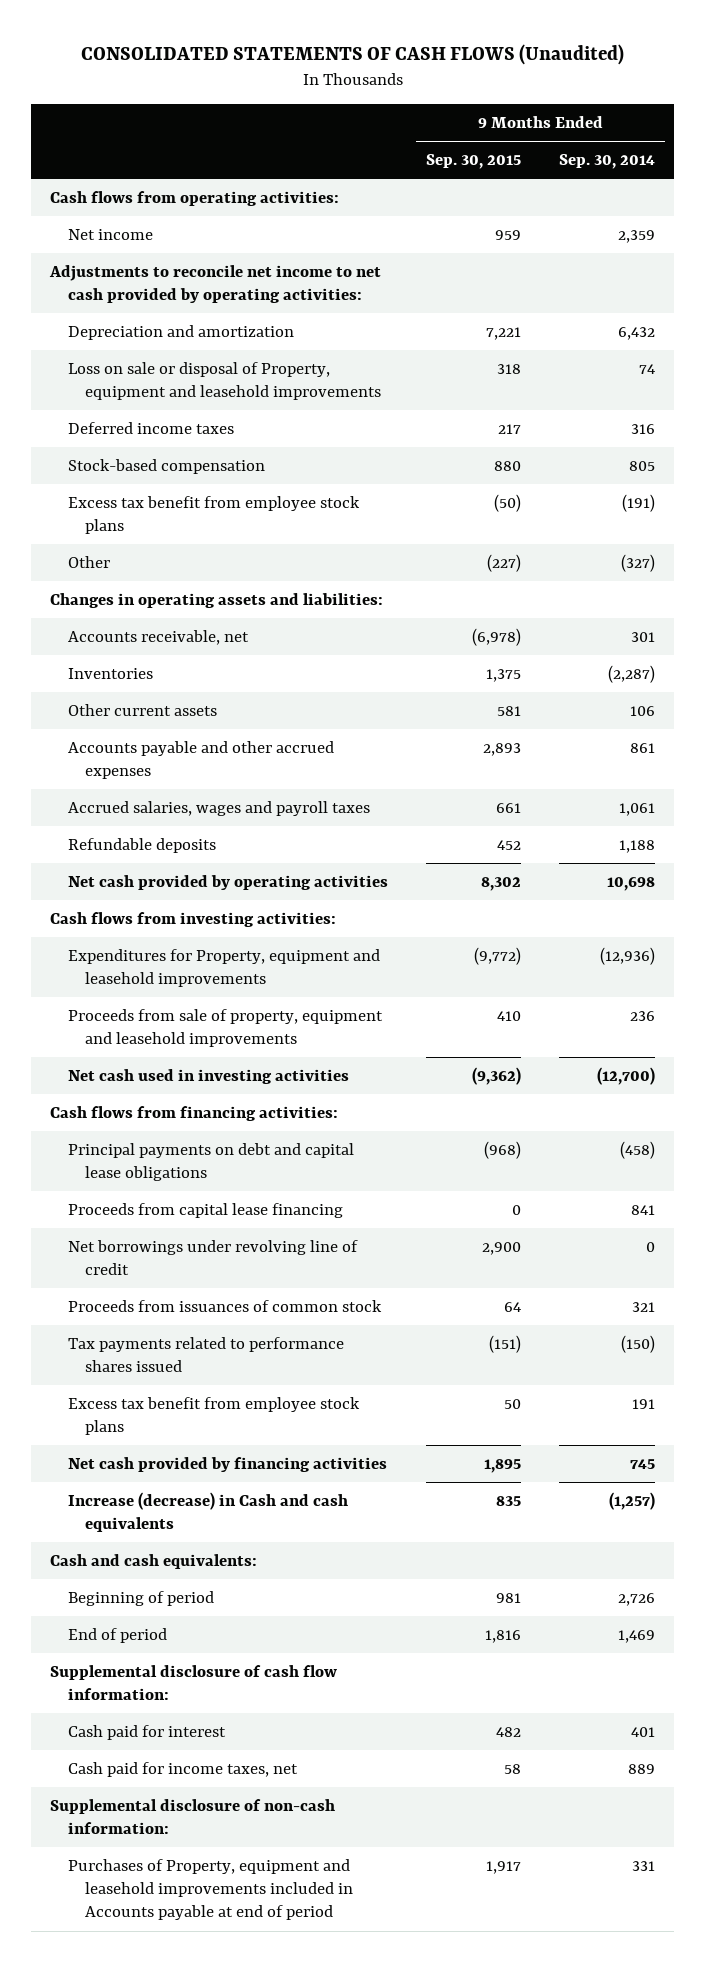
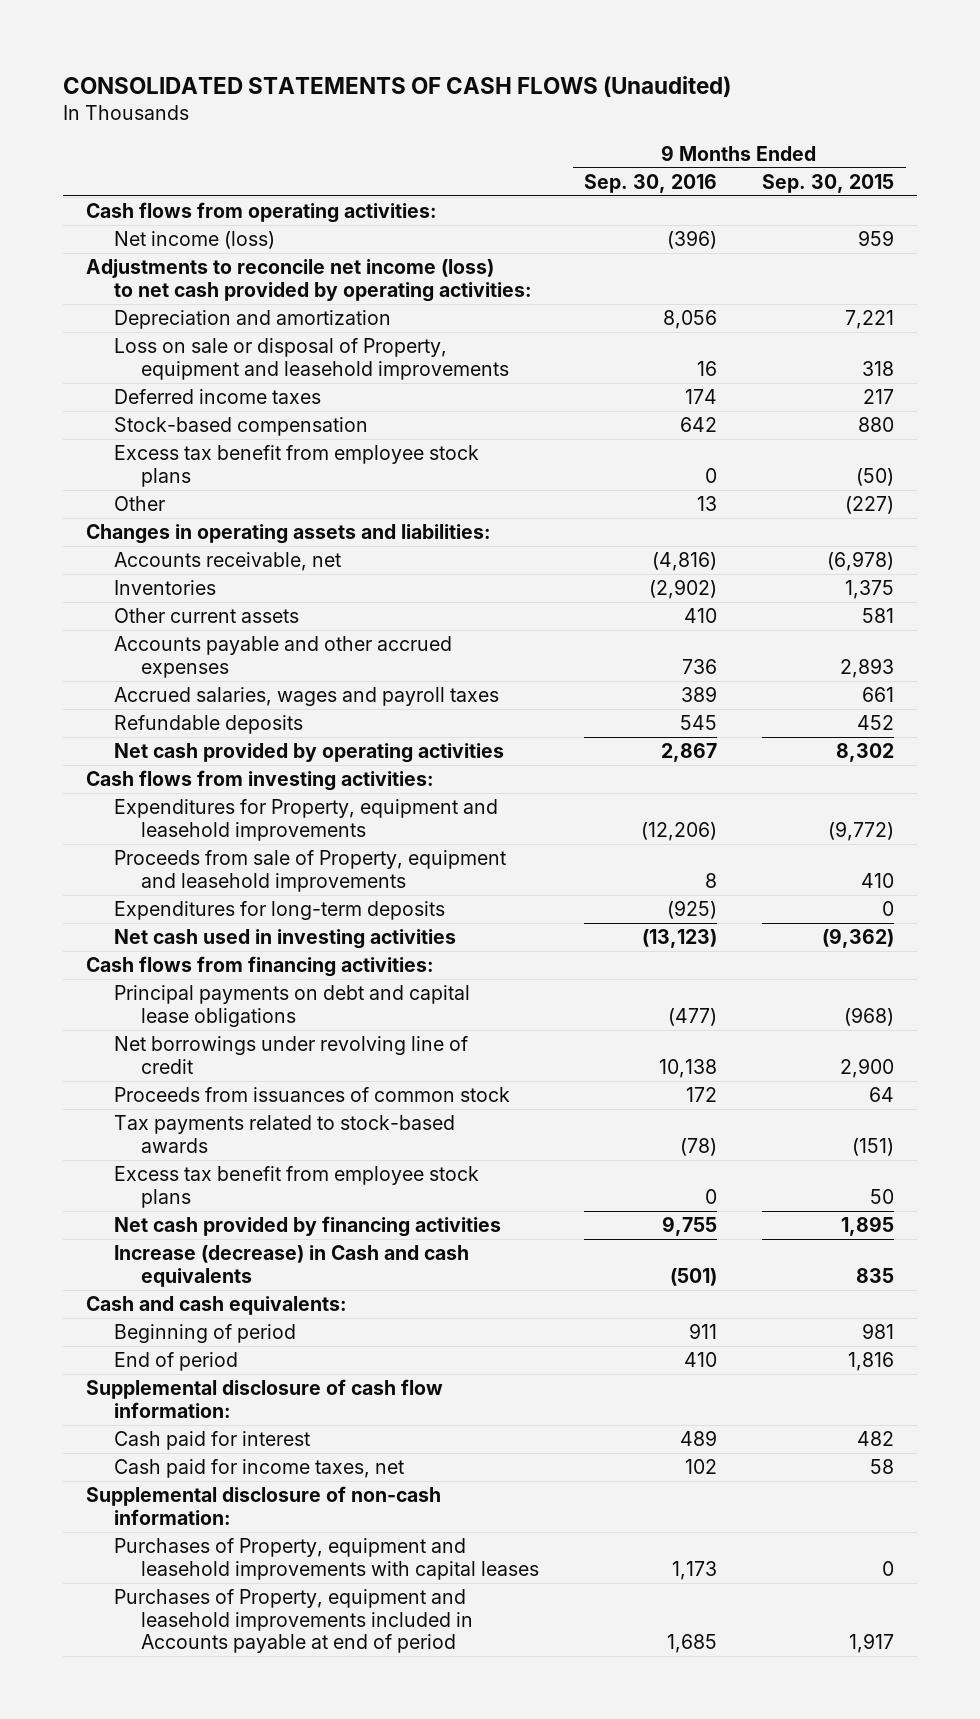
[559,153,656,169] Sep. 30, 2014 -> none
none -> [584,174,718,194] Sep. 30, 2016
[67,228,153,240] Net income -> [113,231,275,250] Net income (loss)
[49,264,382,304] Adjustments to reconcile net income to net cash provided by operating activities: -> [86,259,532,302] Adjustments to reconcile net income (loss) to net cash provided by operating activities:
[67,1008,383,1048] Proceeds from sale of property, equipment and leasehold improvements -> [113,850,506,892] Proceeds from sale of Property, equipment and leasehold improvements
none -> [113,901,445,921] Expenditures for long-term deposits
[67,1202,343,1218] Proceeds from capital lease financing -> none
[67,1336,344,1373] Tax payments related to performance shares issued -> [113,1115,455,1153] Tax payments related to stock-based awards
none -> [113,1538,539,1580] Purchases of Property, equipment and leasehold improvements with capital leases

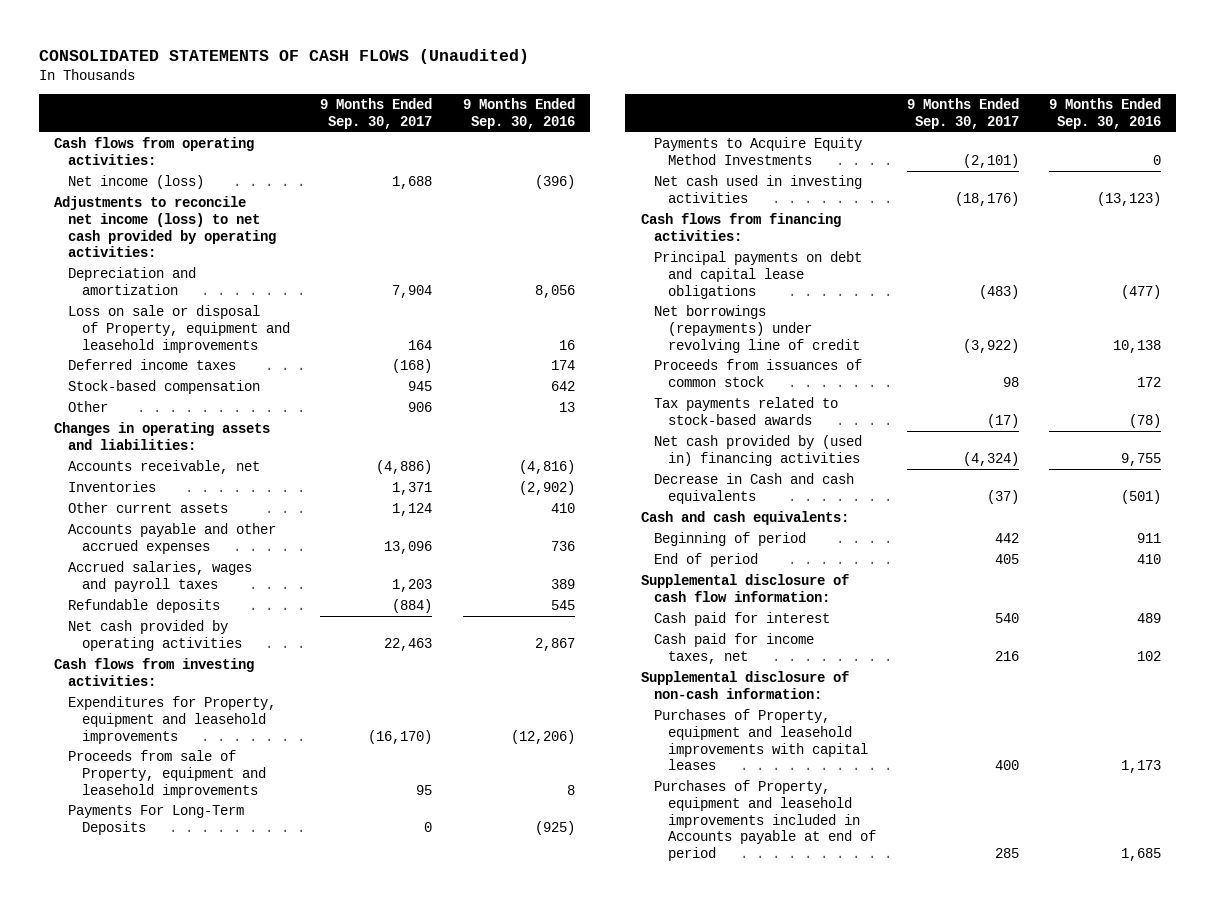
[762,174,895,194] Sep. 30, 2015 -> none
none -> [320,98,433,130] 9 Months Ended Sep. 30, 2017
[113,445,479,487] Excess tax benefit from employee stock plans -> none
[113,901,445,921] Expenditures for long-term deposits -> [68,805,245,835] Payments For Long-Term Deposits
none -> [654,137,863,165] Payments to Acquire Equity Method Investments
[113,1036,468,1074] Net borrowings under revolving line of credit -> [654,305,861,353] Net borrowings (repayments) under revolving line of credit
[113,1166,479,1208] Excess tax benefit from employee stock plans -> none
[113,1216,501,1238] Net cash provided by financing activities -> [654,435,863,466] Net cash provided by (used in) financing activities
[113,1245,469,1287] Increase (decrease) in Cash and cash equivalents -> [654,473,855,504] Decrease in Cash and cash equivalents

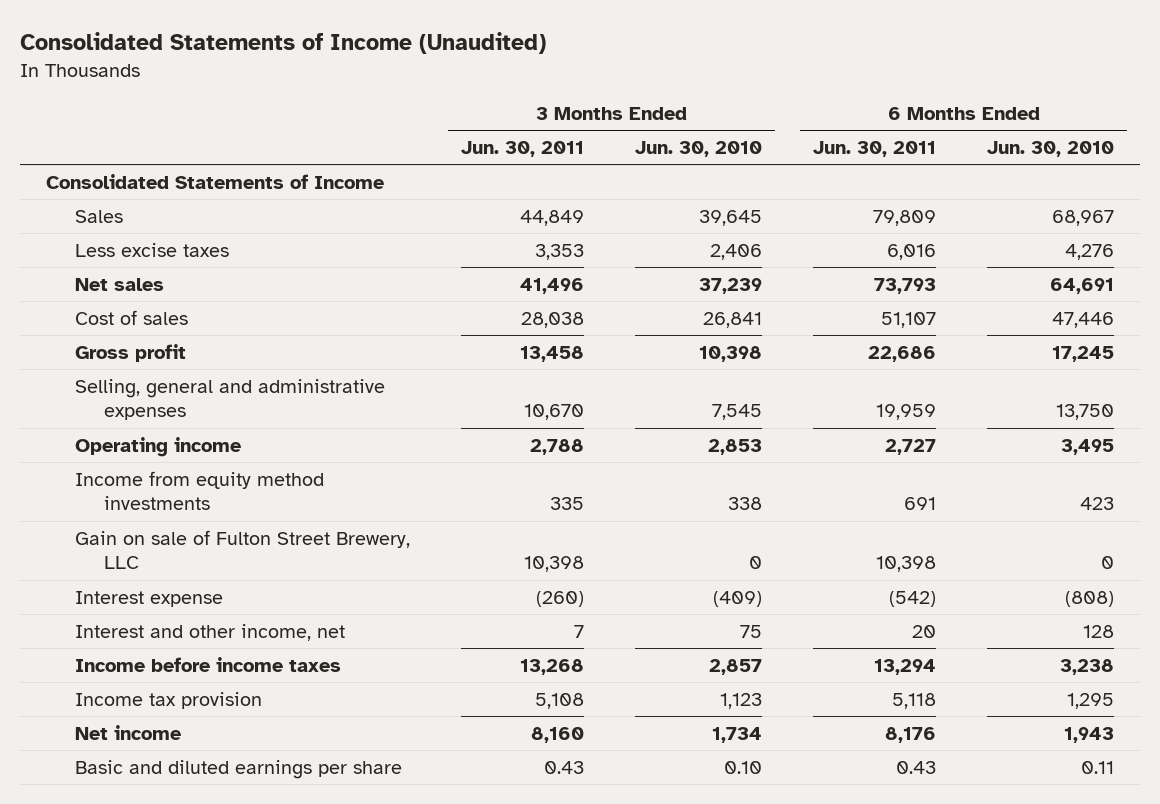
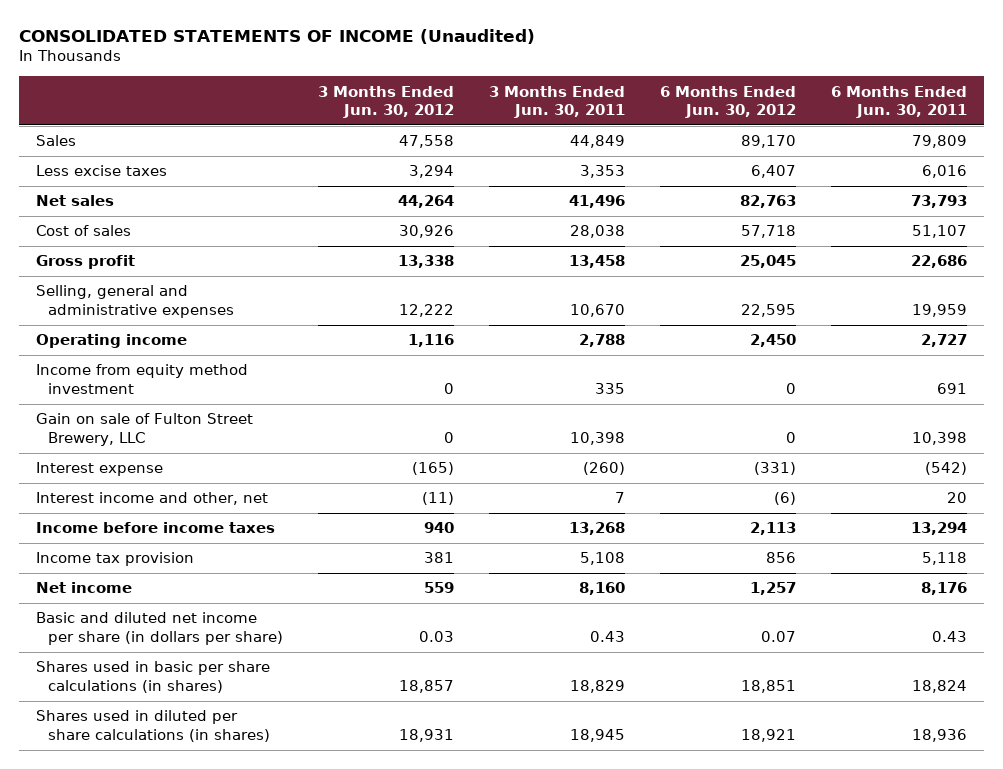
[20,32,547,55] Consolidated Statements of Income (Unaudited) -> [18,28,535,44] CONSOLIDATED STATEMENTS OF INCOME (Unaudited)
[635,140,763,157] Jun. 30, 2010 -> none
[987,140,1115,157] Jun. 30, 2010 -> none
none -> [317,85,454,119] 3 Months Ended Jun. 30, 2012
none -> [659,85,796,119] 6 Months Ended Jun. 30, 2012
[45,173,384,189] Consolidated Statements of Income -> none
[74,470,324,511] Income from equity method investments -> [36,364,249,395] Income from equity method investment
[74,623,345,641] Interest and other income, net -> [36,492,269,506] Interest income and other, net
[74,759,402,779] Basic and diluted earnings per share -> [36,612,283,646] Basic and diluted net income per share (in dollars per share)
none -> [36,661,271,694] Shares used in basic per share calculations (in shares)
none -> [36,710,270,743] Shares used in diluted per share calculations (in shares)

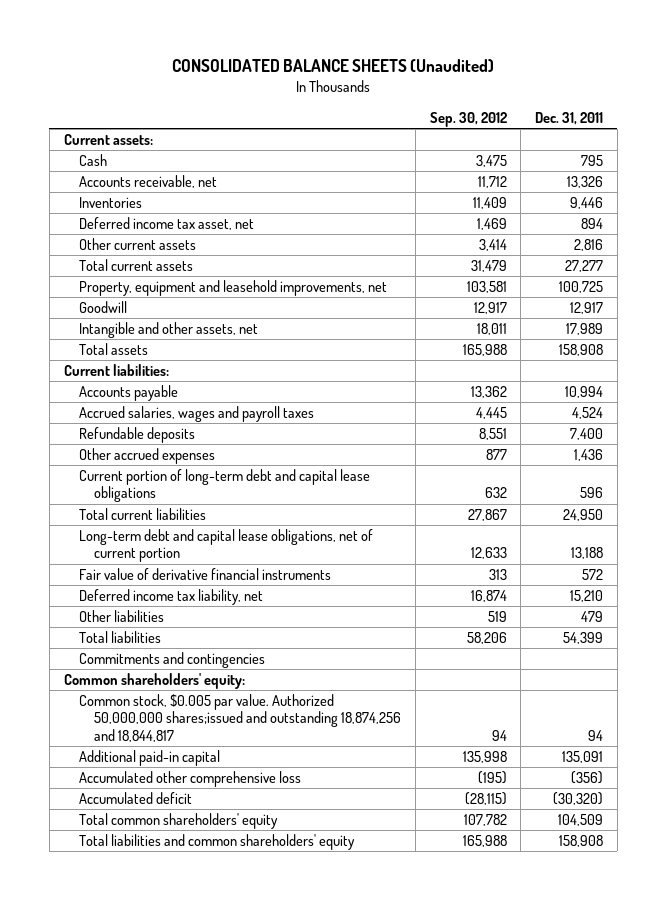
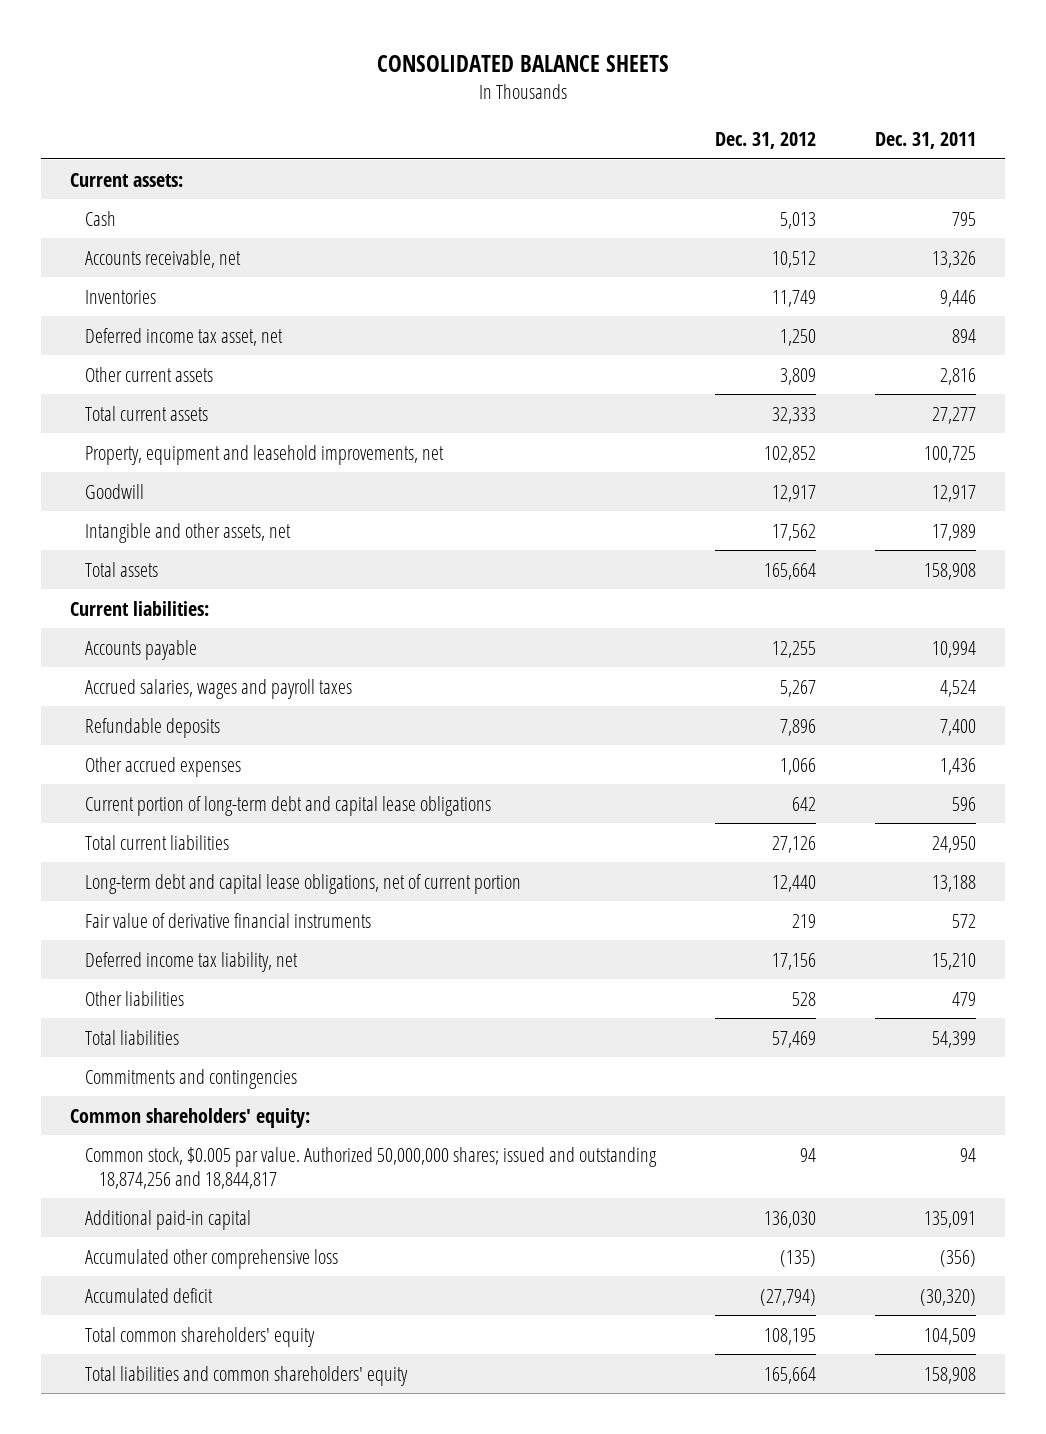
[172,59,495,73] CONSOLIDATED BALANCE SHEETS (Unaudited) -> [377,55,670,73] CONSOLIDATED BALANCE SHEETS
[429,111,507,127] Sep. 30, 2012 -> none
none -> [714,132,816,150] Dec. 31, 2012
[78,694,402,742] Common stock, $0.005 par value. Authorized 50,000,000 shares;issued and outstanding 18,874,256 and 18,844,817 -> [84,1146,657,1189] Common stock, $0.005 par value. Authorized 50,000,000 shares; issued and outstanding 18,874,256 and 18,844,817

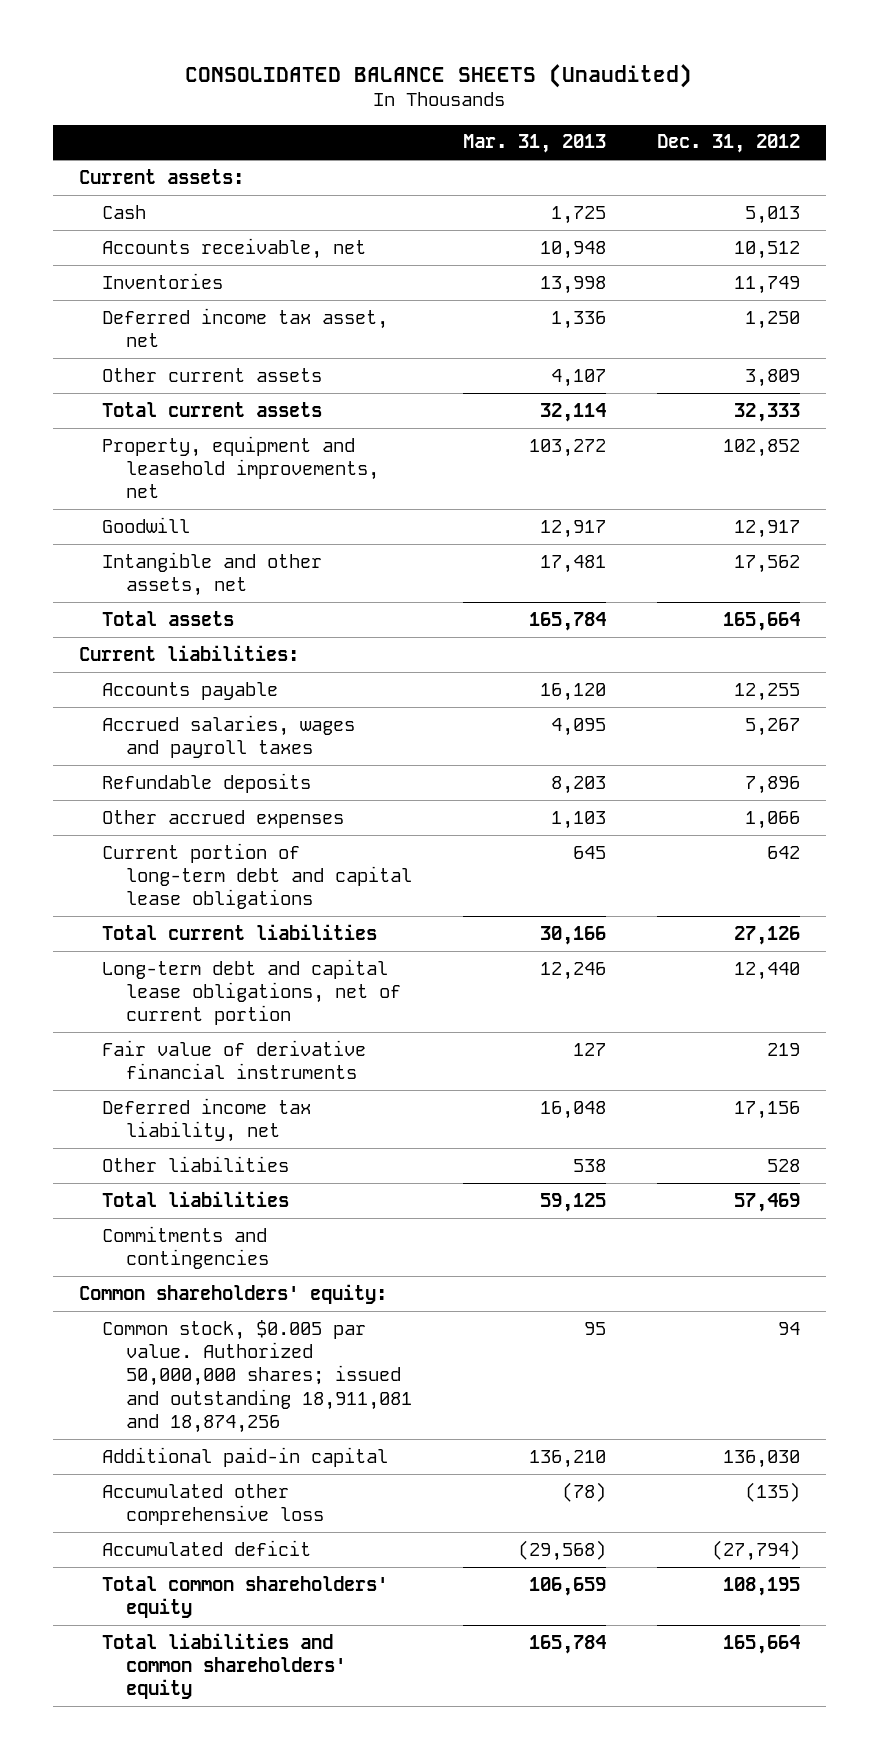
[377,55,670,73] CONSOLIDATED BALANCE SHEETS -> [185,63,693,88] CONSOLIDATED BALANCE SHEETS (Unaudited)
[874,132,976,150] Dec. 31, 2011 -> none
none -> [463,134,607,154] Mar. 31, 2013
[84,1146,657,1189] Common stock, $0.005 par value. Authorized 50,000,000 shares; issued and outstanding 18,874,256 and 18,844,817 -> [102,1319,413,1434] Common stock, $0.005 par value. Authorized 50,000,000 shares; issued and outstanding 18,911,081 and 18,874,256

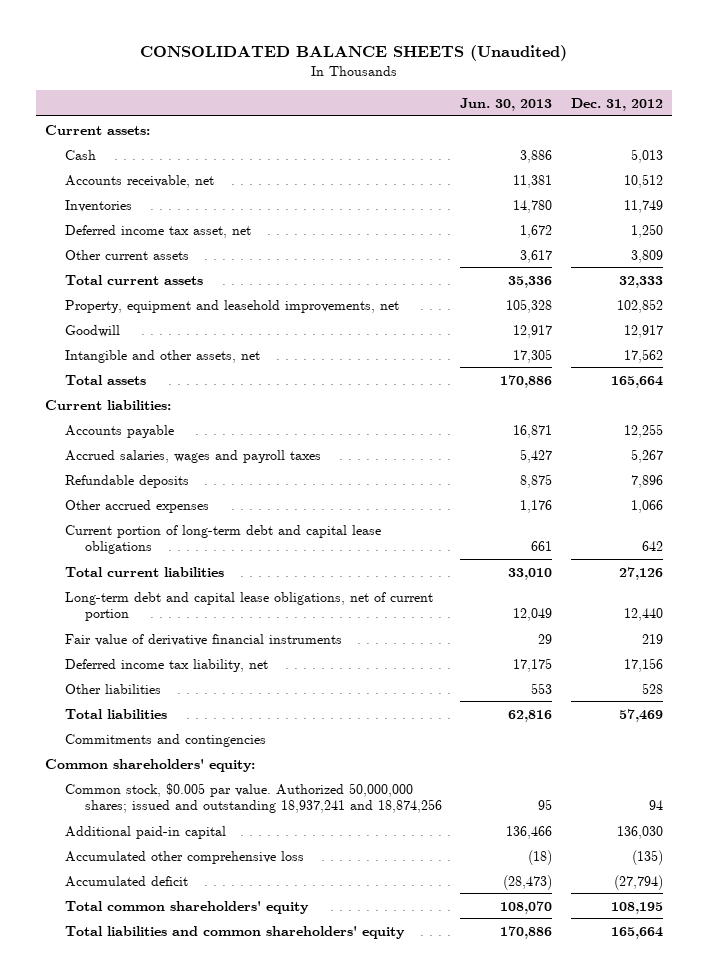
[463,134,607,154] Mar. 31, 2013 -> none
none -> [460,97,553,111] Jun. 30, 2013
[102,1319,413,1434] Common stock, $0.005 par value. Authorized 50,000,000 shares; issued and outstanding 18,911,081 and 18,874,256 -> [64,782,442,813] Common stock, $0.005 par value. Authorized 50,000,000 shares; issued and outstanding 18,937,241 and 18,874,256

